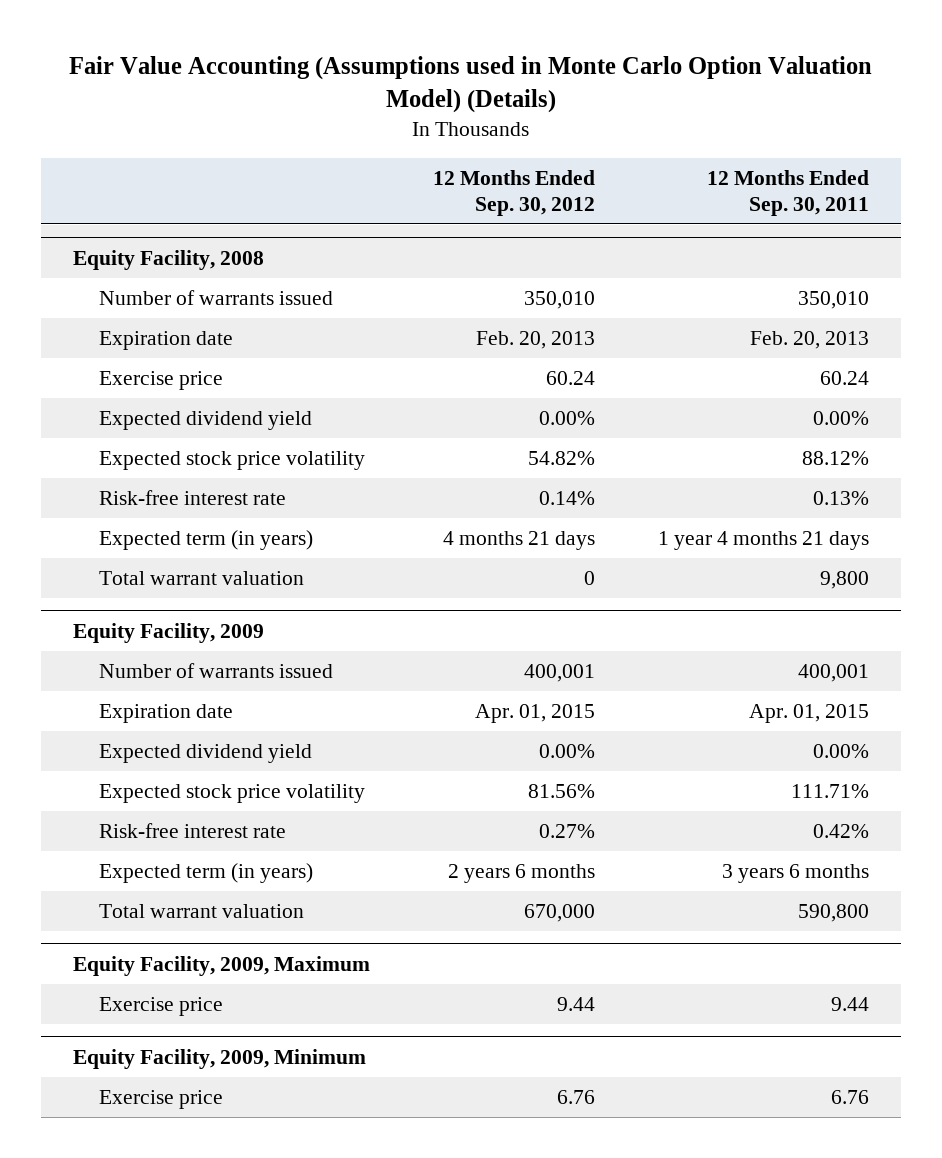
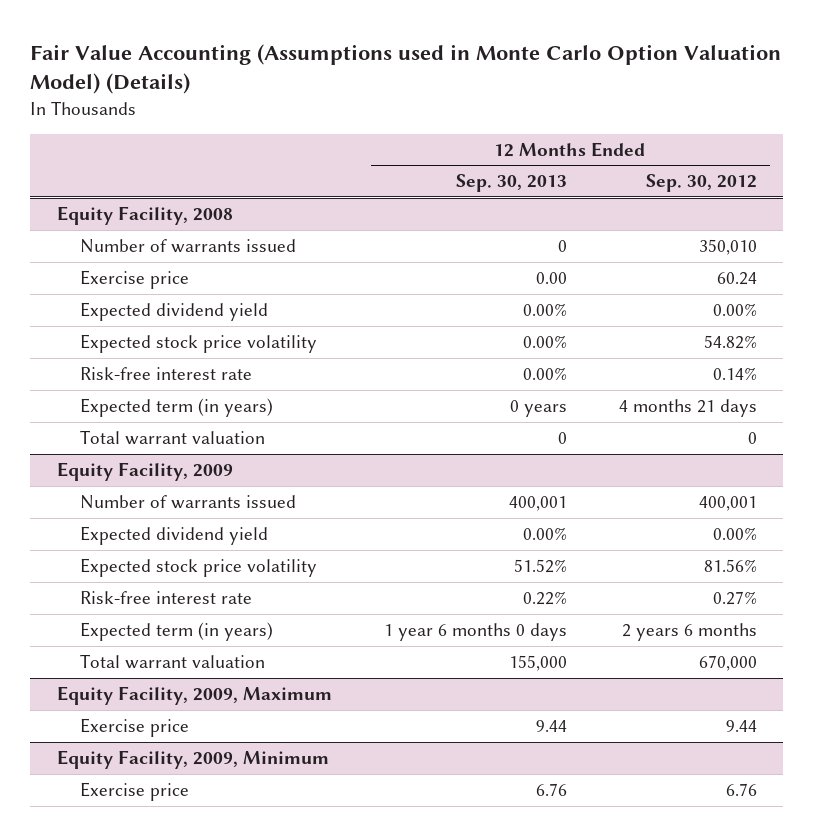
[706,169,869,216] 12 Months Ended Sep. 30, 2011 -> none
none -> [455,174,567,193] Sep. 30, 2013
[98,331,233,351] Expiration date -> none
[98,704,233,724] Expiration date -> none

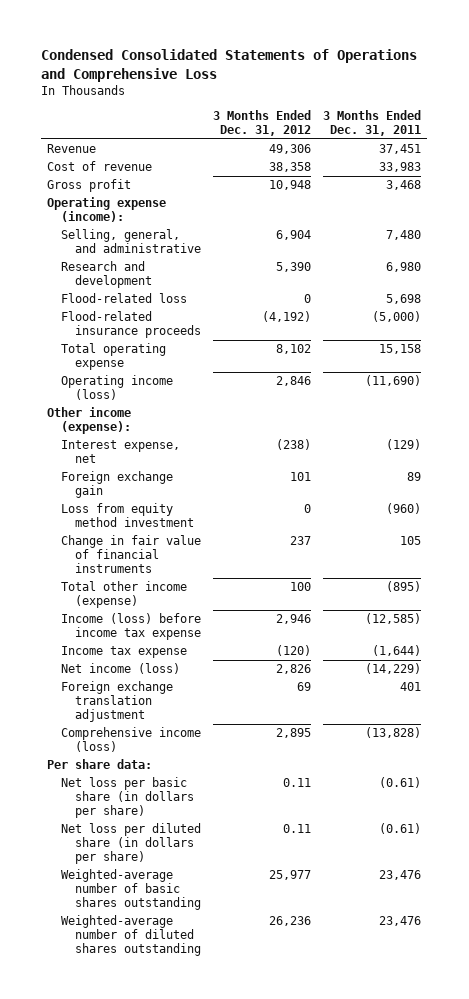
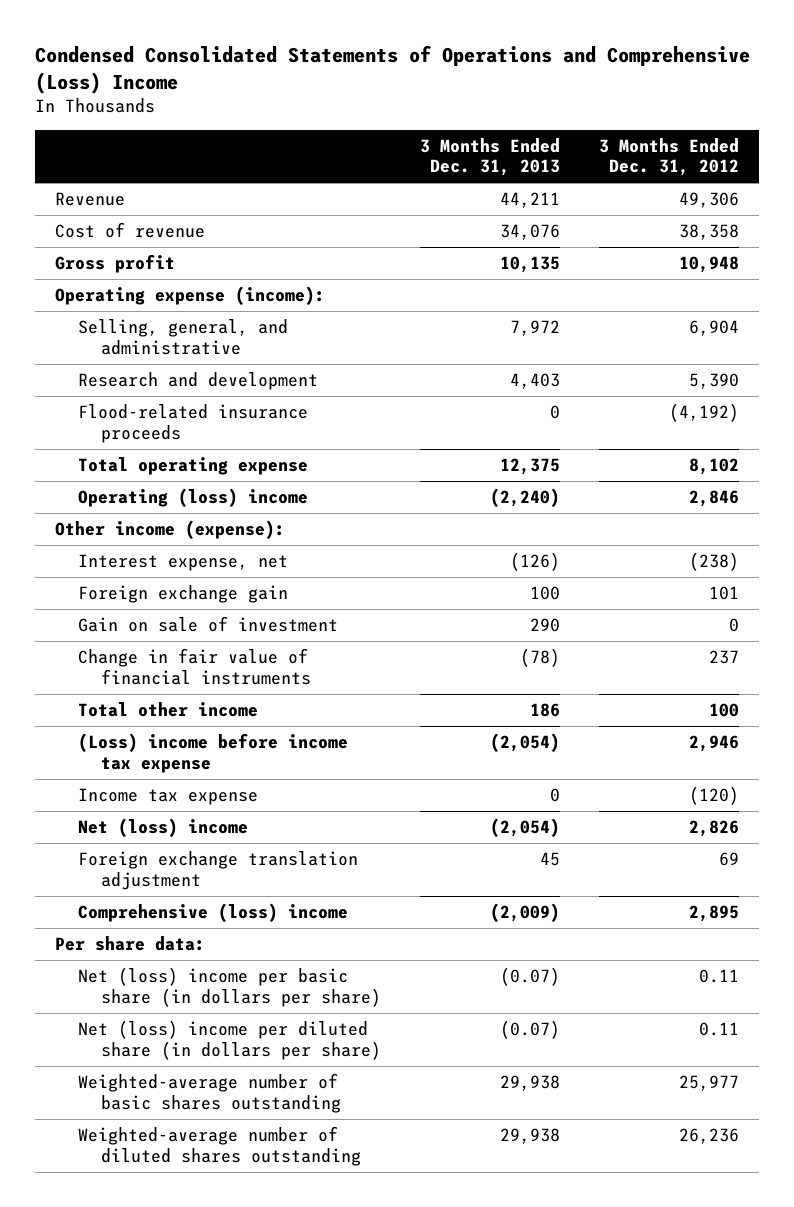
[41,49,418,82] Condensed Consolidated Statements of Operations and Comprehensive Loss -> [34,44,750,94] Condensed Consolidated Statements of Operations and Comprehensive (Loss) Income
[323,110,422,137] 3 Months Ended Dec. 31, 2011 -> none
none -> [419,137,560,177] 3 Months Ended Dec. 31, 2013
[61,293,188,304] Flood-related loss -> none
[61,375,174,401] Operating income (loss) -> [77,488,308,508] Operating (loss) income
[61,503,194,528] Loss from equity method investment -> none
none -> [77,616,338,633] Gain on sale of investment
[61,581,188,609] Total other income (expense) -> [77,702,258,718] Total other income
[61,613,202,641] Income (loss) before income tax expense -> [77,733,348,773] (Loss) income before income tax expense
[61,663,181,675] Net income (loss) -> [77,818,248,838] Net (loss) income
[61,727,202,753] Comprehensive income (loss) -> [77,903,348,923] Comprehensive (loss) income
[61,777,194,819] Net loss per basic share (in dollars per share) -> [77,967,381,1007] Net (loss) income per basic share (in dollars per share)
[61,823,202,865] Net loss per diluted share (in dollars per share) -> [77,1020,381,1060] Net (loss) income per diluted share (in dollars per share)

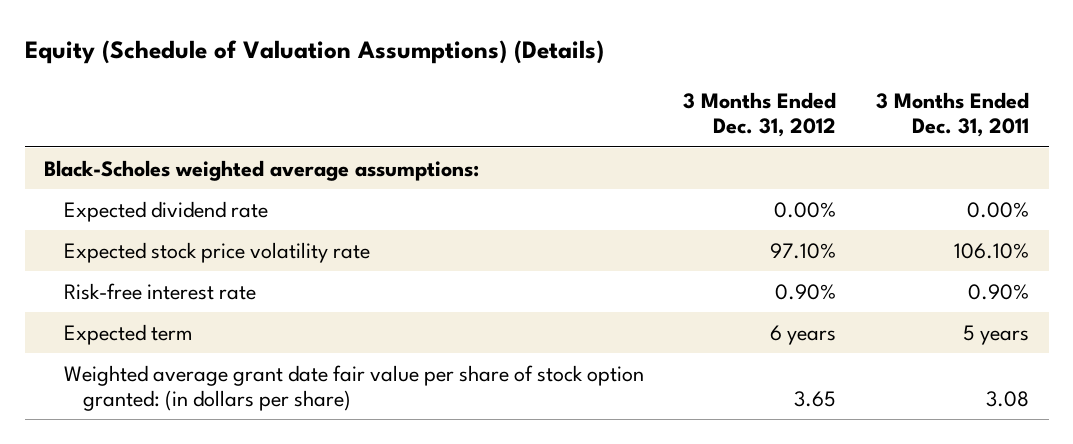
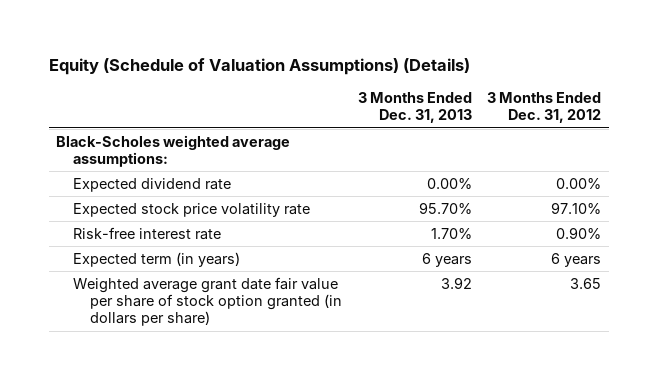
[875,91,1029,138] 3 Months Ended Dec. 31, 2011 -> none
none -> [357,91,472,124] 3 Months Ended Dec. 31, 2013
[63,323,193,345] Expected term -> [73,251,241,267] Expected term (in years)
[63,364,644,412] Weighted average grant date fair value per share of stock option granted: (in dollars per share) -> [73,276,343,327] Weighted average grant date fair value per share of stock option granted (in dollars per share)

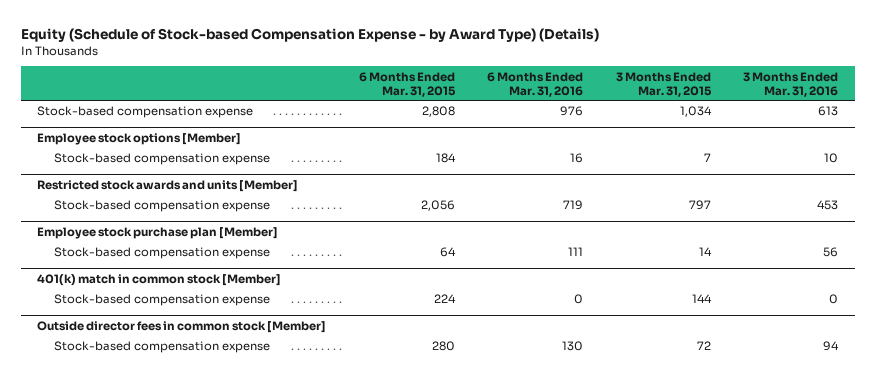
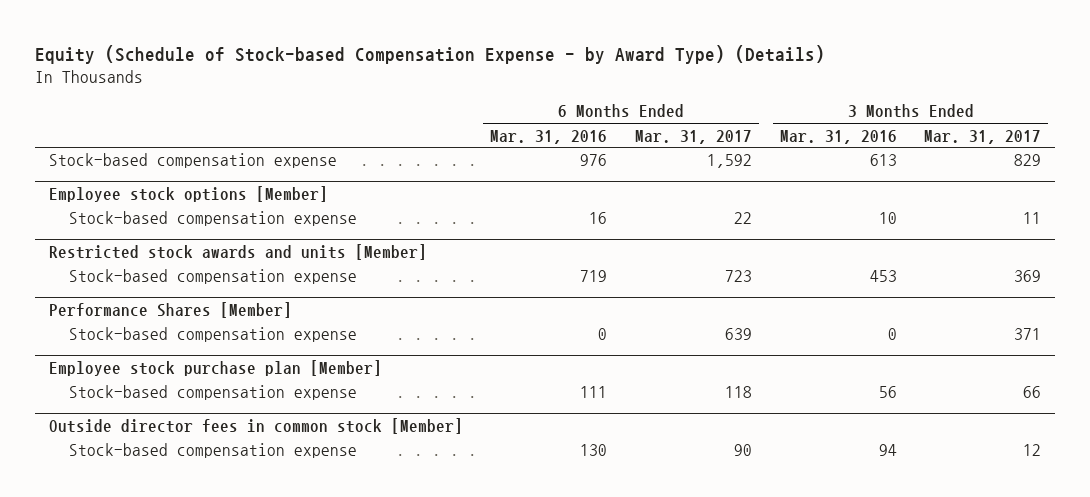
[358,71,456,97] 6 Months Ended Mar. 31, 2015 -> none
[615,71,712,97] 3 Months Ended Mar. 31, 2015 -> none
none -> [635,129,753,144] Mar. 31, 2017
none -> [924,129,1042,144] Mar. 31, 2017
none -> [48,301,292,318] Performance Shares [Member]
none -> [68,327,357,343] Stock-based compensation expense
[36,274,281,287] 401(k) match in common stock [Member] -> none
[53,294,270,307] Stock-based compensation expense -> none

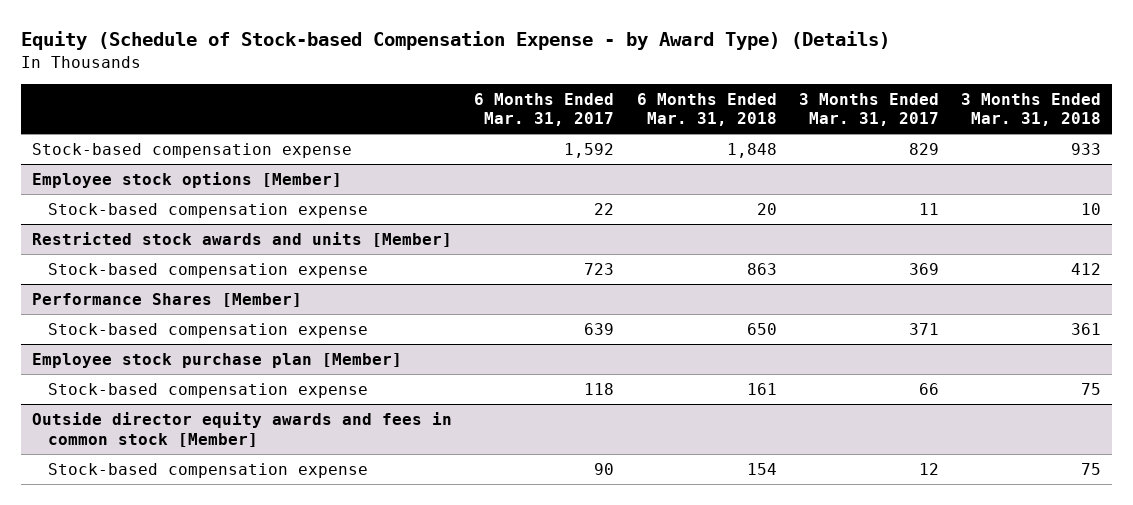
[490,129,608,144] Mar. 31, 2016 -> none
[779,129,897,144] Mar. 31, 2016 -> none
none -> [636,92,777,127] 6 Months Ended Mar. 31, 2018
none -> [961,92,1102,127] 3 Months Ended Mar. 31, 2018
[48,417,463,434] Outside director fees in common stock [Member] -> [31,411,452,447] Outside director equity awards and fees in common stock [Member]

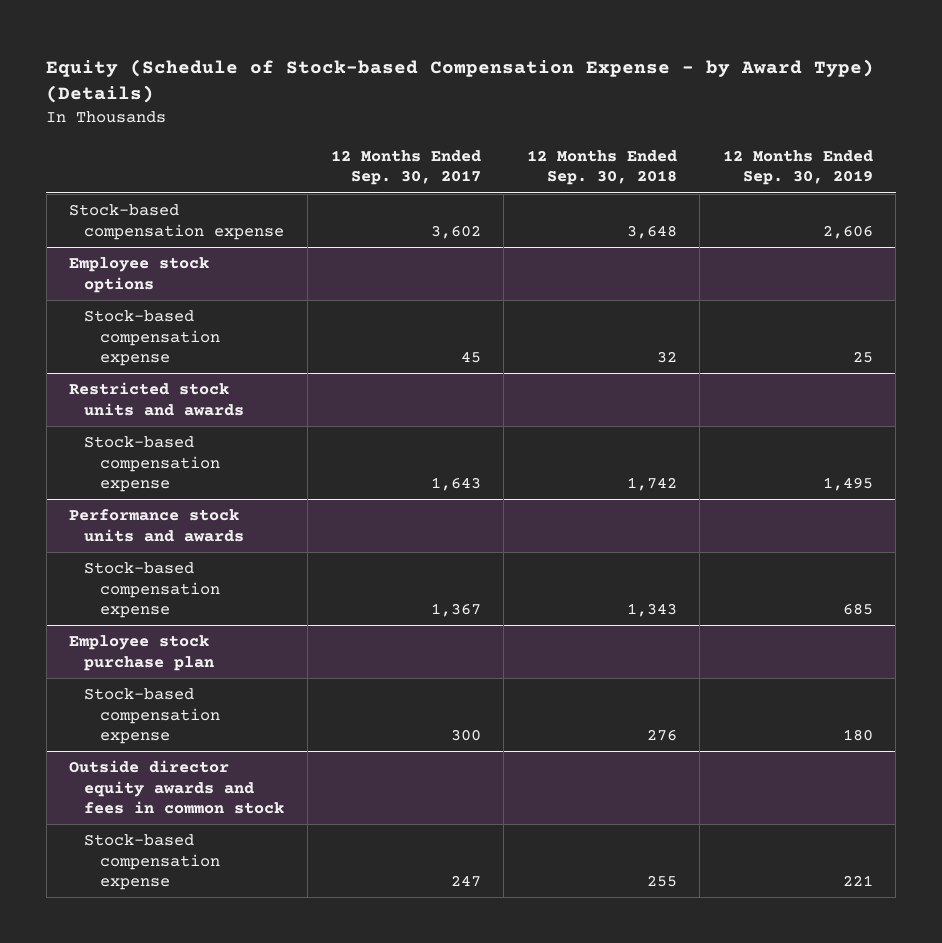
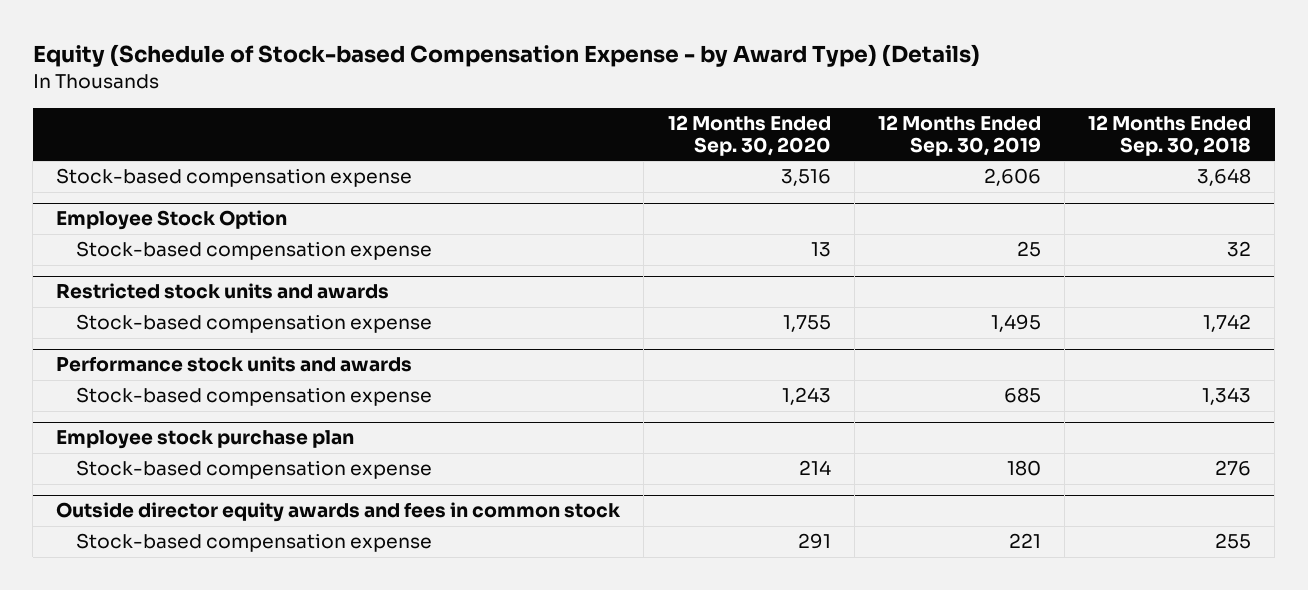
[330,150,481,186] 12 Months Ended Sep. 30, 2017 -> none
none -> [667,114,831,157] 12 Months Ended Sep. 30, 2020
[69,257,210,293] Employee stock options -> [56,210,288,231] Employee Stock Option

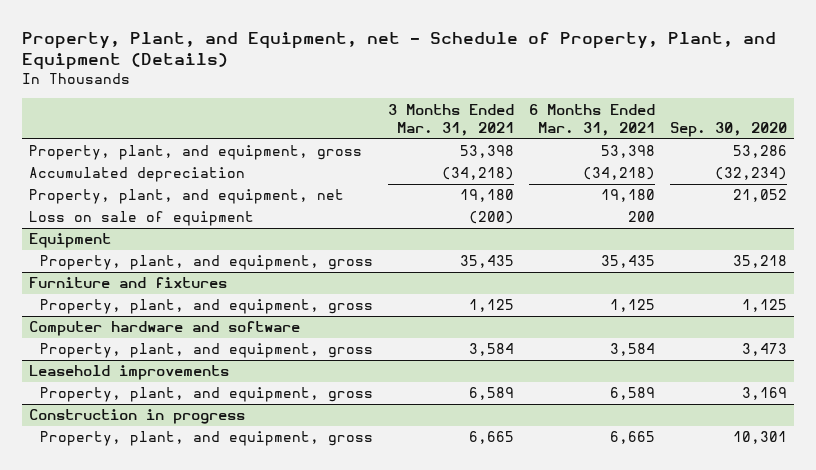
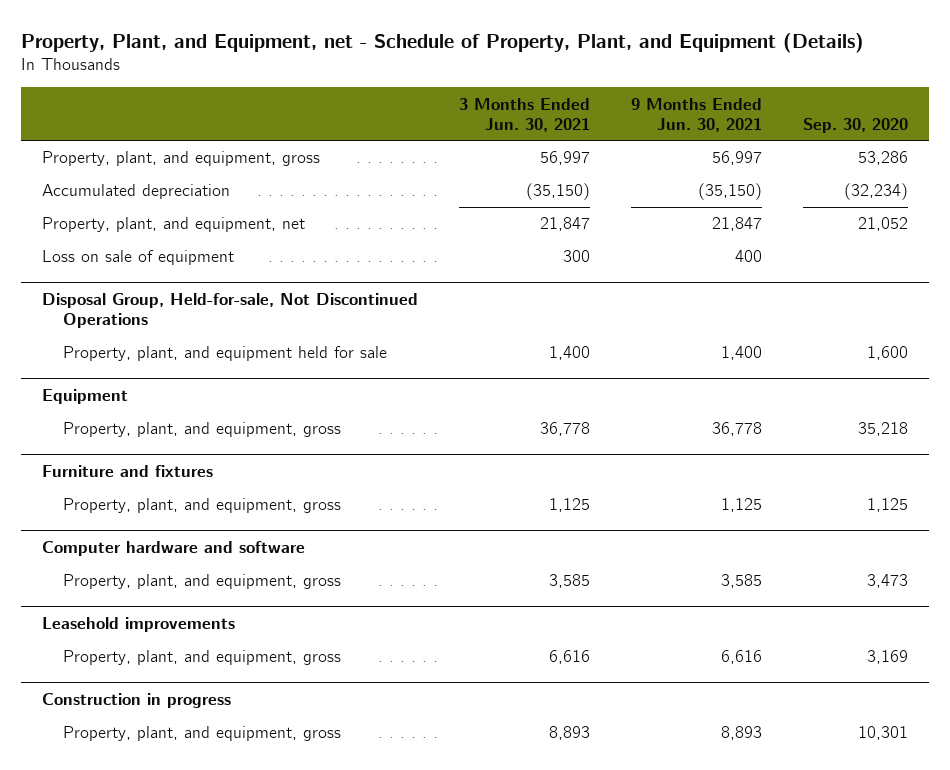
[388,103,515,137] 3 Months Ended Mar. 31, 2021 -> none
[528,103,655,137] 6 Months Ended Mar. 31, 2021 -> none
none -> [459,97,591,132] 3 Months Ended Jun. 30, 2021
none -> [631,97,763,132] 9 Months Ended Jun. 30, 2021
none -> [41,293,418,329] Disposal Group, Held-for-sale, Not Discontinued Operations
none -> [63,346,388,362] Property, plant, and equipment held for sale

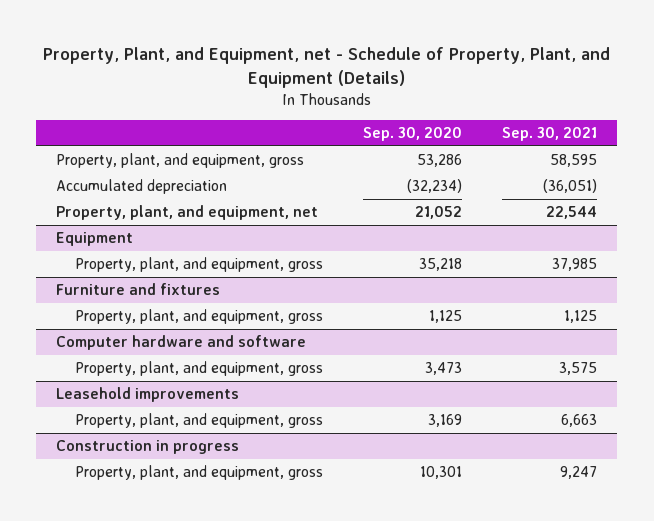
[459,97,591,132] 3 Months Ended Jun. 30, 2021 -> none
[631,97,763,132] 9 Months Ended Jun. 30, 2021 -> none
none -> [502,127,598,142] Sep. 30, 2021
[41,250,234,266] Loss on sale of equipment -> none
[41,293,418,329] Disposal Group, Held-for-sale, Not Discontinued Operations -> none
[63,346,388,362] Property, plant, and equipment held for sale -> none

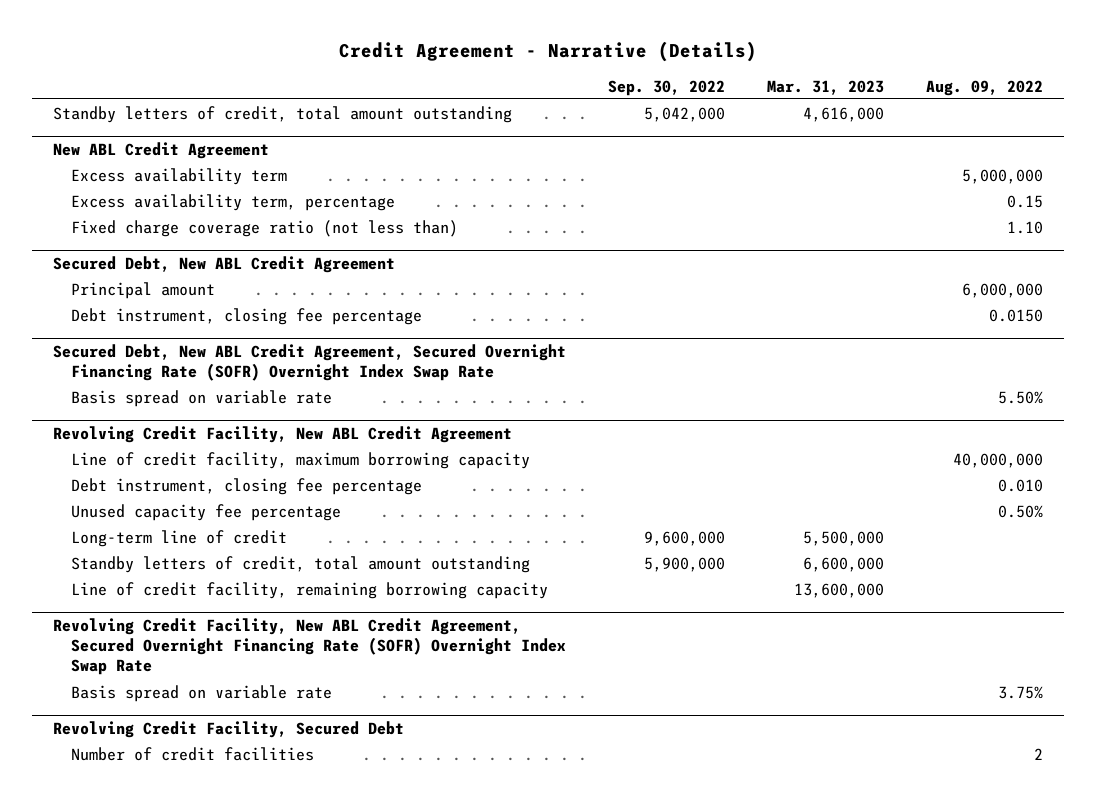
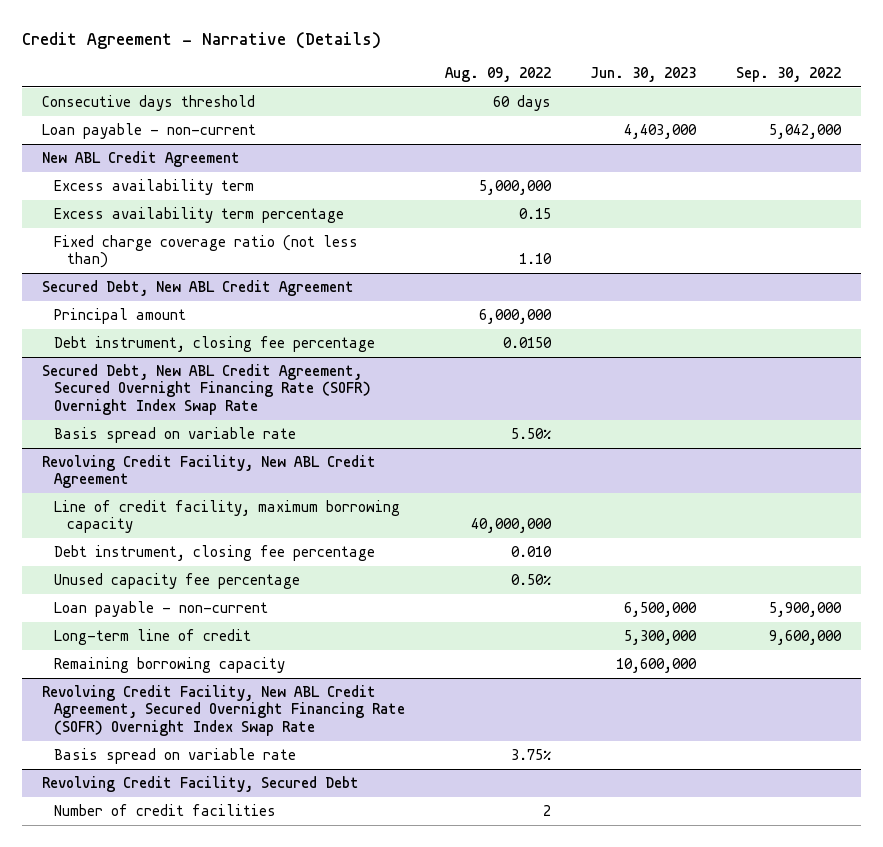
[767,79,885,95] Mar. 31, 2023 -> none
none -> [590,67,697,83] Jun. 30, 2023
none -> [41,94,255,111] Consecutive days threshold
[52,105,512,123] Standby letters of credit, total amount outstanding -> [41,122,256,139] Loan payable - non-current
[71,193,396,211] Excess availability term, percentage -> [54,206,345,223] Excess availability term percentage
none -> [54,600,269,617] Loan payable - non-current
[71,555,531,573] Standby letters of credit, total amount outstanding -> none
[71,581,549,599] Line of credit facility, remaining borrowing capacity -> [54,656,286,673] Remaining borrowing capacity

